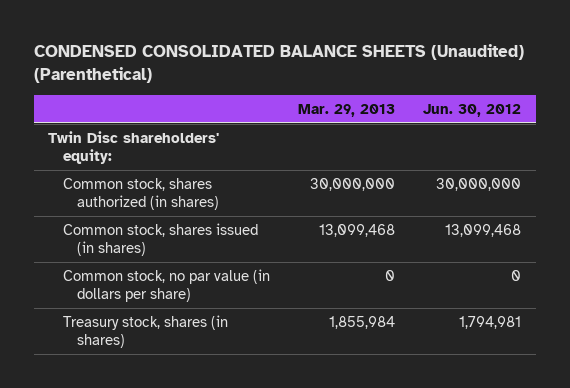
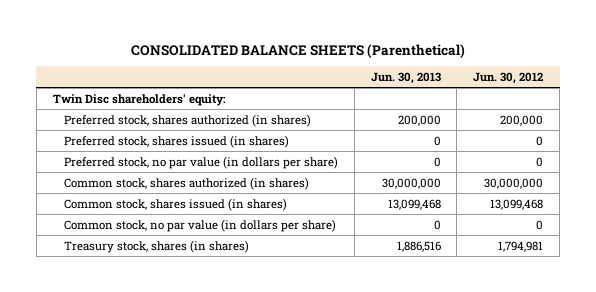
[34,44,525,84] CONDENSED CONSOLIDATED BALANCE SHEETS (Unaudited) (Parenthetical) -> [131,43,466,58] CONSOLIDATED BALANCE SHEETS (Parenthetical)
[298,103,396,117] Mar. 29, 2013 -> none
none -> [370,72,441,85] Jun. 30, 2013
none -> [63,113,311,127] Preferred stock, shares authorized (in shares)
none -> [63,134,289,148] Preferred stock, shares issued (in shares)
none -> [63,155,338,169] Preferred stock, no par value (in dollars per share)

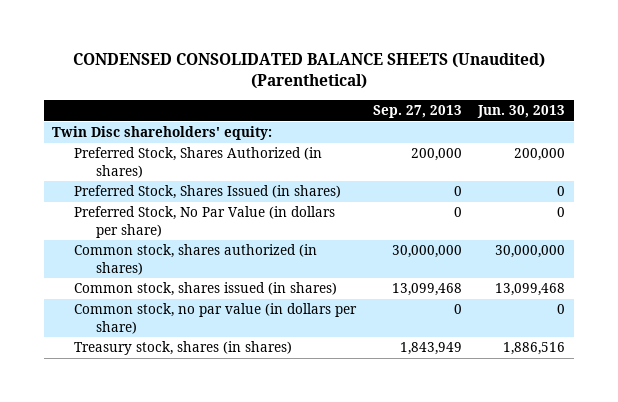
[131,43,466,58] CONSOLIDATED BALANCE SHEETS (Parenthetical) -> [72,53,545,90] CONDENSED CONSOLIDATED BALANCE SHEETS (Unaudited) (Parenthetical)
[473,72,544,85] Jun. 30, 2012 -> none
none -> [372,105,462,119] Sep. 27, 2013
[63,113,311,127] Preferred stock, shares authorized (in shares) -> [74,147,323,178] Preferred Stock, Shares Authorized (in shares)
[63,134,289,148] Preferred stock, shares issued (in shares) -> [74,185,342,200] Preferred Stock, Shares Issued (in shares)
[63,155,338,169] Preferred stock, no par value (in dollars per share) -> [74,206,336,238] Preferred Stock, No Par Value (in dollars per share)

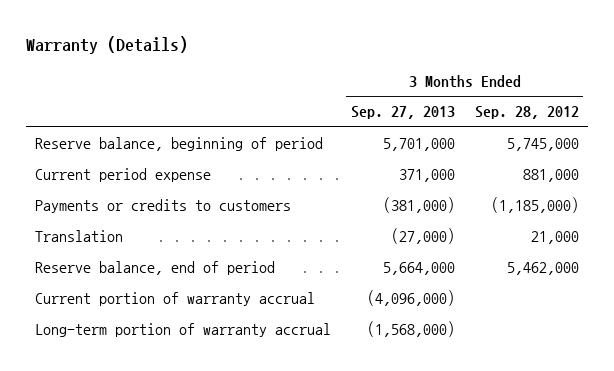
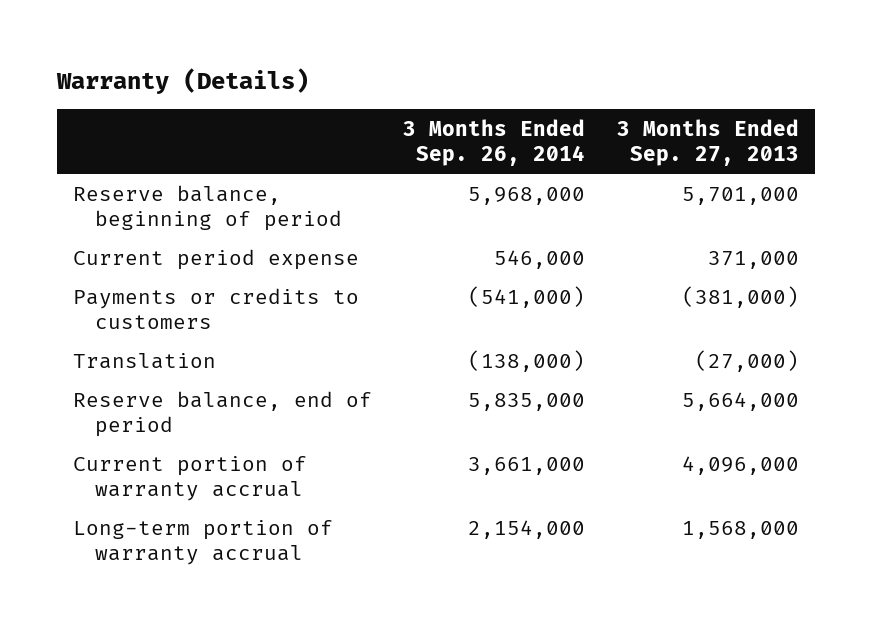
[474,106,579,120] Sep. 28, 2012 -> none
none -> [403,118,586,167] 3 Months Ended Sep. 26, 2014
[366,290,455,307] (4,096,000) -> [681,455,799,475] 4,096,000
[366,321,455,338] (1,568,000) -> [681,520,799,539] 1,568,000

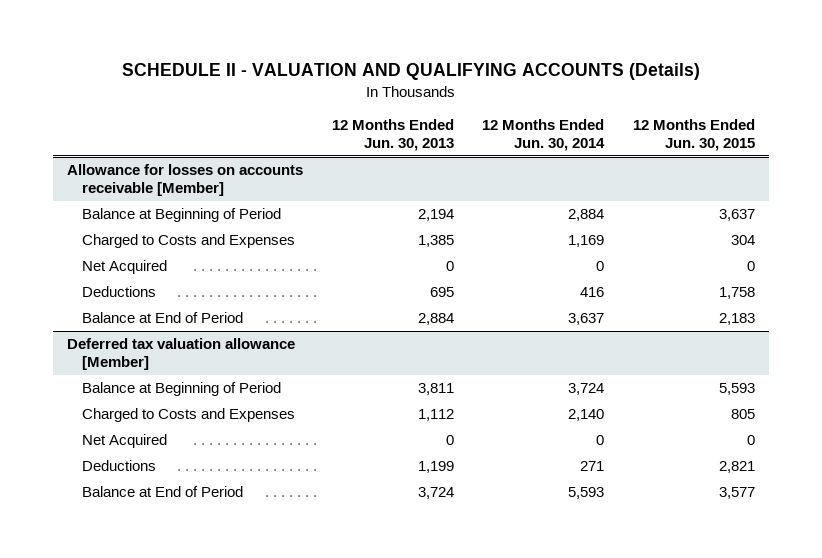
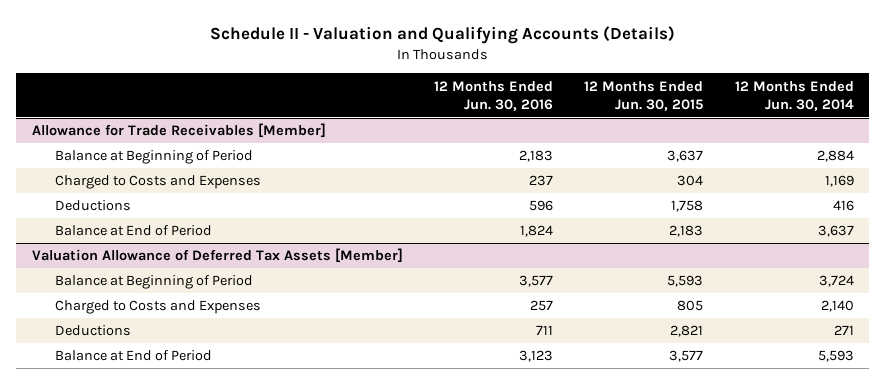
[121,63,700,81] SCHEDULE II - VALUATION AND QUALIFYING ACCOUNTS (Details) -> [209,25,675,44] Schedule II - Valuation and Qualifying Accounts (Details)
[331,119,454,151] 12 Months Ended Jun. 30, 2013 -> none
none -> [434,80,554,111] 12 Months Ended Jun. 30, 2016
[67,164,304,196] Allowance for losses on accounts receivable [Member] -> none
none -> [31,123,326,139] Allowance for Trade Receivables [Member]
[82,260,168,275] Net Acquired -> none
[67,338,296,370] Deferred tax valuation allowance [Member] -> [31,248,403,264] Valuation Allowance of Deferred Tax Assets [Member]
[82,434,168,449] Net Acquired -> none

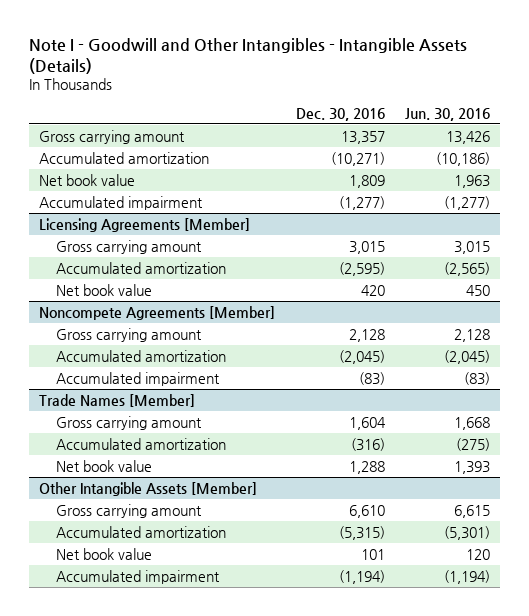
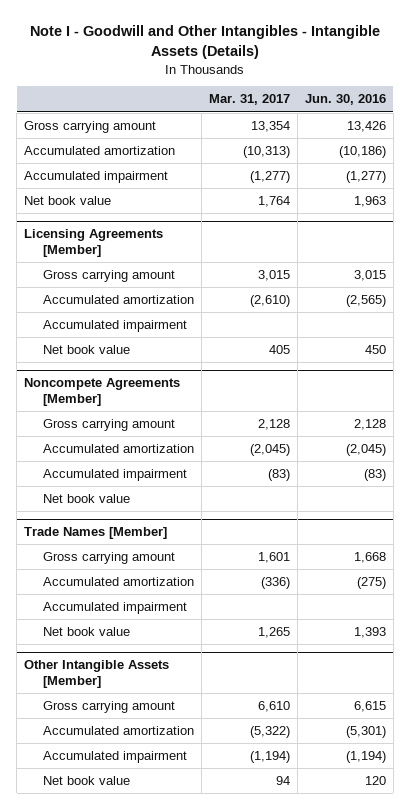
[295,107,385,121] Dec. 30, 2016 -> none
none -> [209,94,291,106] Mar. 31, 2017
[38,173,135,186] Net book value -> [23,196,111,206] Net book value
none -> [43,320,188,333] Accumulated impairment
none -> [43,494,131,504] Net book value
none -> [43,602,188,615] Accumulated impairment
[56,547,153,560] Net book value -> [43,776,131,786] Net book value

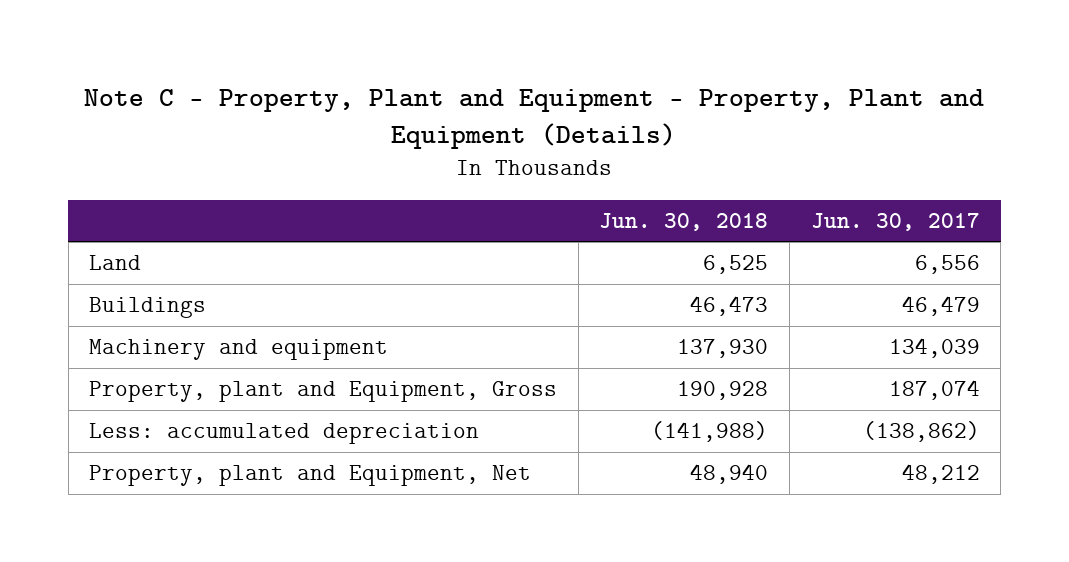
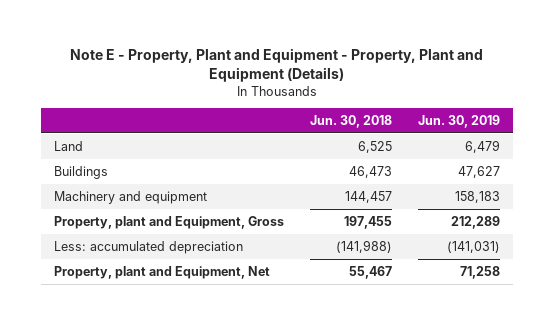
[84,88,985,149] Note C - Property, Plant and Equipment - Property, Plant and Equipment (Details) -> [70,48,484,83] Note E - Property, Plant and Equipment - Property, Plant and Equipment (Details)
[810,212,980,231] Jun. 30, 2017 -> none
none -> [418,114,501,128] Jun. 30, 2019
[677,339,769,359] 137,930 -> [345,190,393,203] 144,457
[677,381,769,401] 190,928 -> [344,215,393,229] 197,455
[690,464,769,485] 48,940 -> [349,265,393,279] 55,467

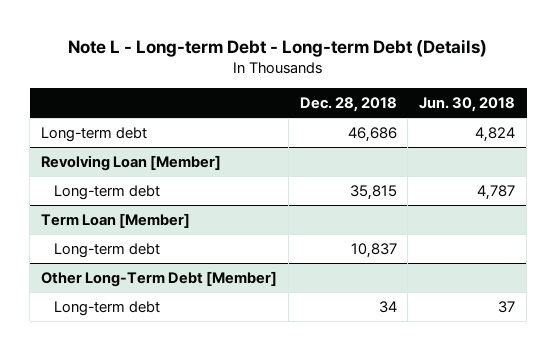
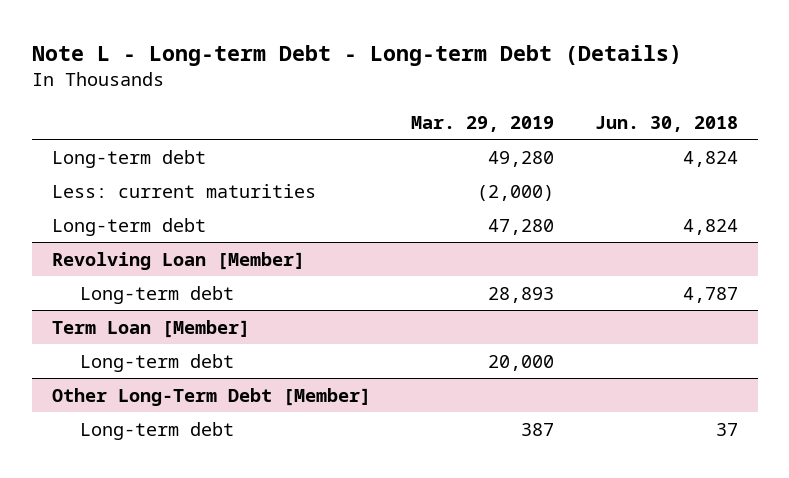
[299,97,397,113] Dec. 28, 2018 -> none
none -> [411,115,555,132] Mar. 29, 2019
none -> [51,183,316,198] Less: current maturities
none -> [51,217,206,236] Long-term debt

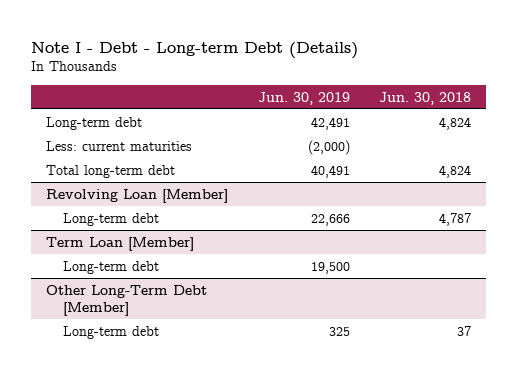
[31,44,682,66] Note L - Long-term Debt - Long-term Debt (Details) -> [31,41,359,59] Note I - Debt - Long-term Debt (Details)
[411,115,555,132] Mar. 29, 2019 -> none
none -> [257,91,350,105] Jun. 30, 2019
[51,217,206,236] Long-term debt -> [46,164,176,178] Total long-term debt

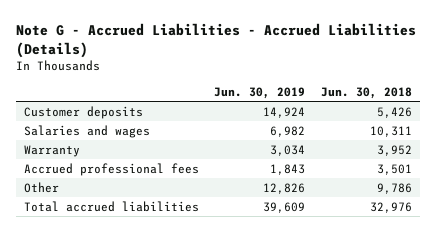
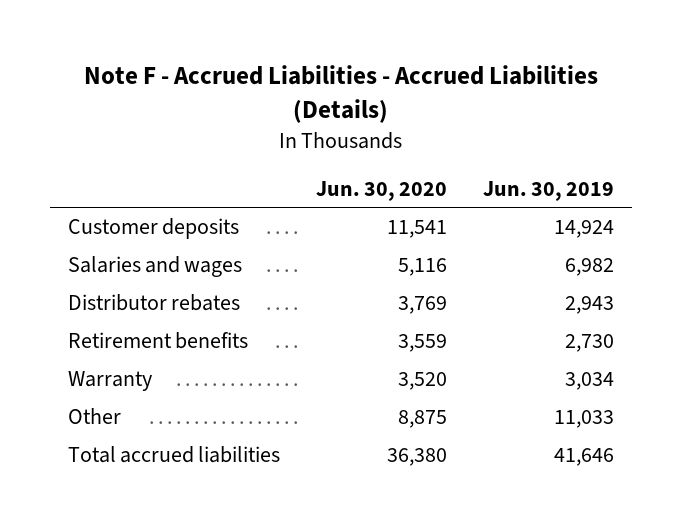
[15,22,416,58] Note G - Accrued Liabilities - Accrued Liabilities (Details) -> [83,65,598,124] Note F - Accrued Liabilities - Accrued Liabilities (Details)
[321,87,413,100] Jun. 30, 2018 -> none
none -> [315,180,447,201] Jun. 30, 2020
none -> [68,294,241,312] Distributor rebates
none -> [68,332,249,350] Retirement benefits
[23,162,199,176] Accrued professional fees -> none
[263,182,306,194] 12,826 -> [553,410,614,429] 11,033
[263,201,306,213] 39,609 -> [553,448,614,467] 41,646

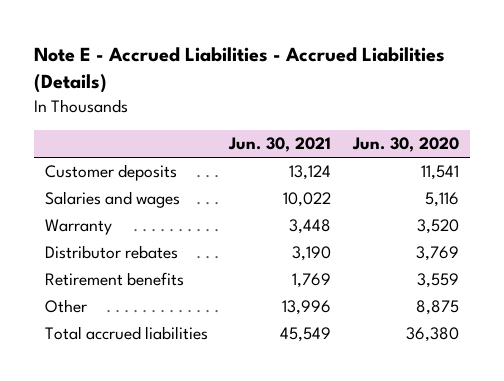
[83,65,598,124] Note F - Accrued Liabilities - Accrued Liabilities (Details) -> [33,47,445,94] Note E - Accrued Liabilities - Accrued Liabilities (Details)
[482,180,614,201] Jun. 30, 2019 -> none
none -> [228,137,332,153] Jun. 30, 2021
[68,371,153,392] Warranty -> [44,219,112,236] Warranty

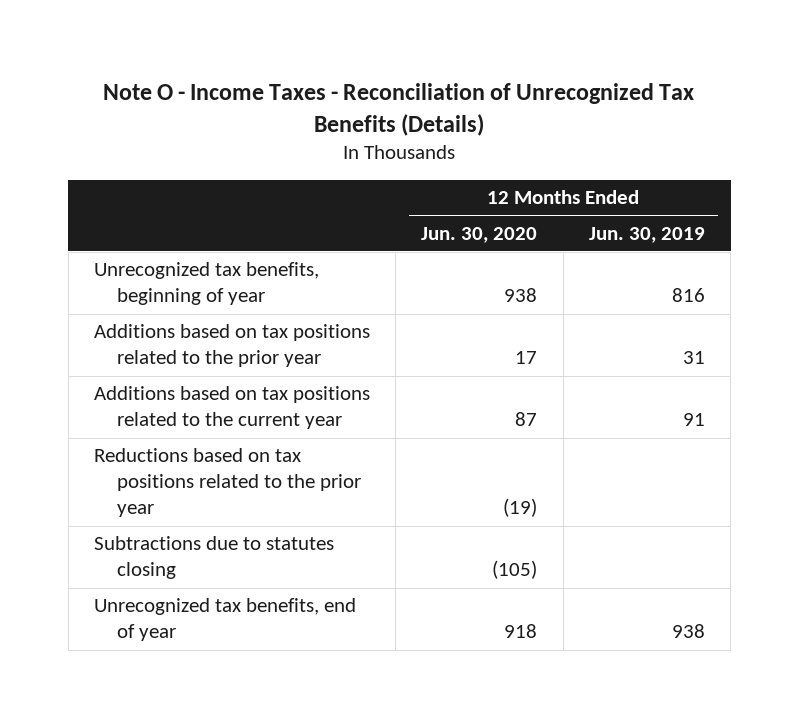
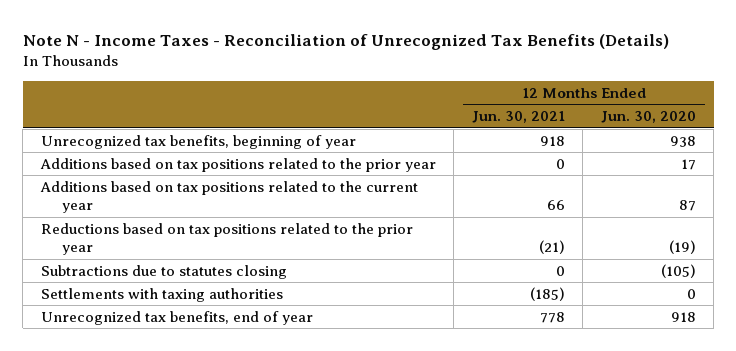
[103,82,695,136] Note O - Income Taxes - Reconciliation of Unrecognized Tax Benefits (Details) -> [22,34,669,51] Note N - Income Taxes - Reconciliation of Unrecognized Tax Benefits (Details)
[589,226,706,243] Jun. 30, 2019 -> none
none -> [471,111,565,124] Jun. 30, 2021
none -> [40,287,283,302] Settlements with taxing authorities

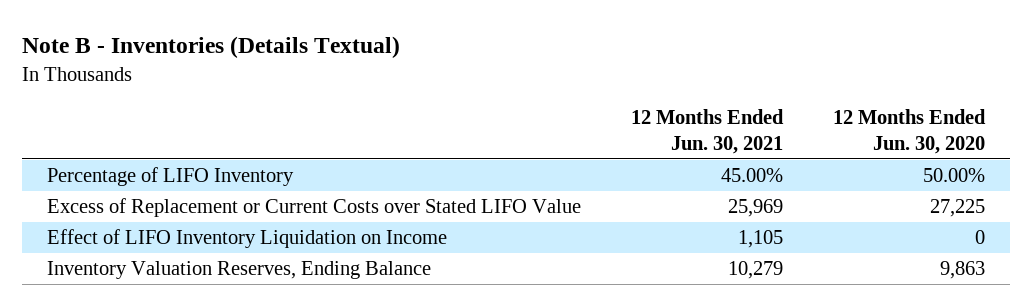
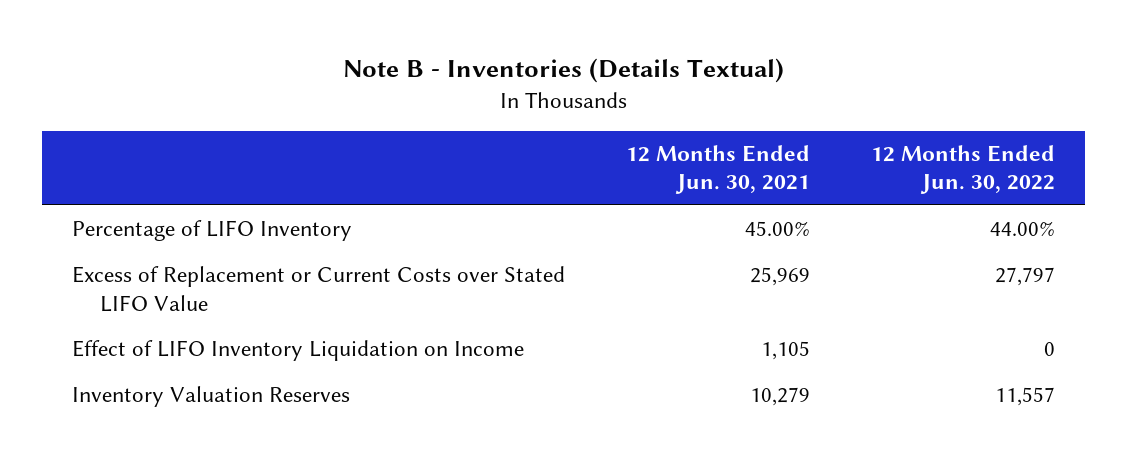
[832,108,986,154] 12 Months Ended Jun. 30, 2020 -> none
none -> [871,145,1056,195] 12 Months Ended Jun. 30, 2022
[46,261,431,280] Inventory Valuation Reserves, Ending Balance -> [72,386,351,408] Inventory Valuation Reserves

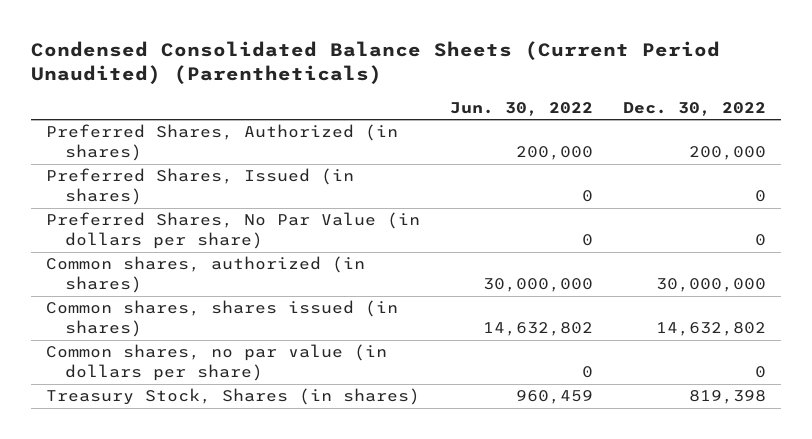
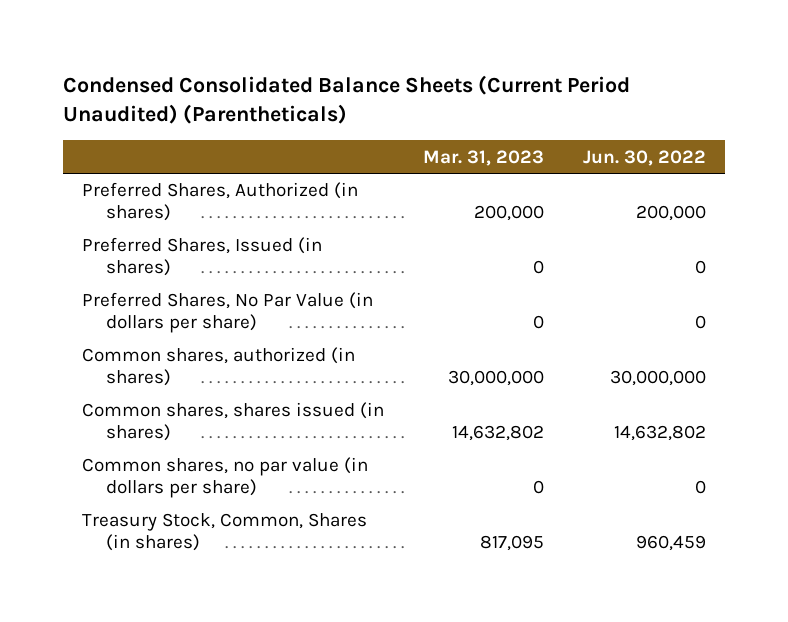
[622,102,766,117] Dec. 30, 2022 -> none
none -> [422,149,544,166] Mar. 31, 2023
[46,388,421,406] Treasury Stock, Shares (in shares) -> [82,513,368,552] Treasury Stock, Common, Shares (in shares)

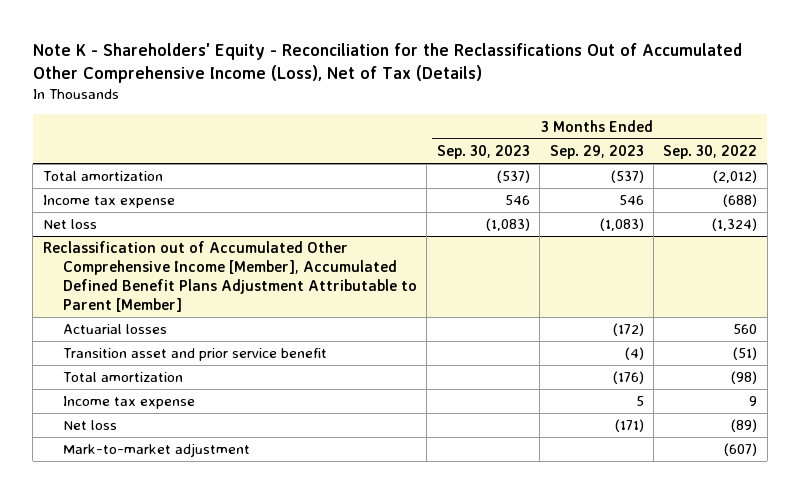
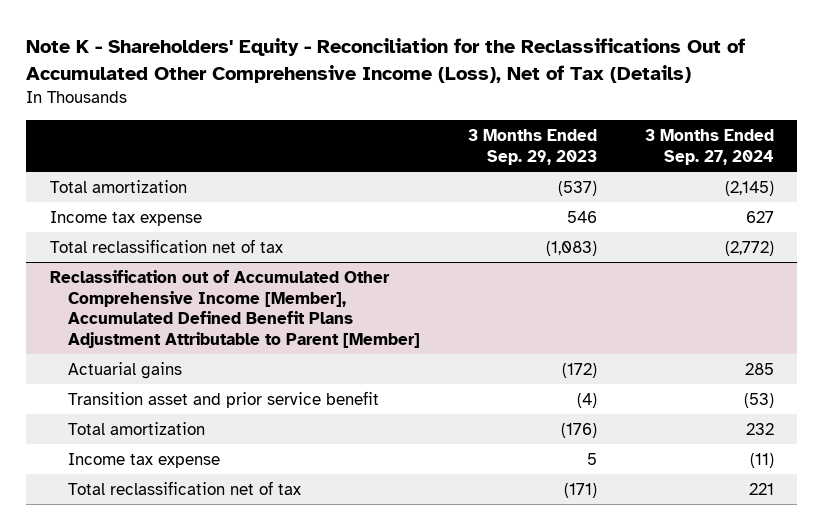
[436,145,530,160] Sep. 30, 2023 -> none
[663,145,758,160] Sep. 30, 2022 -> none
none -> [644,129,774,165] 3 Months Ended Sep. 27, 2024
[42,219,97,230] Net loss -> [50,239,284,254] Total reclassification net of tax
[62,324,167,335] Actuarial losses -> [68,362,183,380] Actuarial gains
[62,443,250,458] Mark-to-market adjustment -> none
[62,420,117,431] Net loss -> [68,481,302,496] Total reclassification net of tax

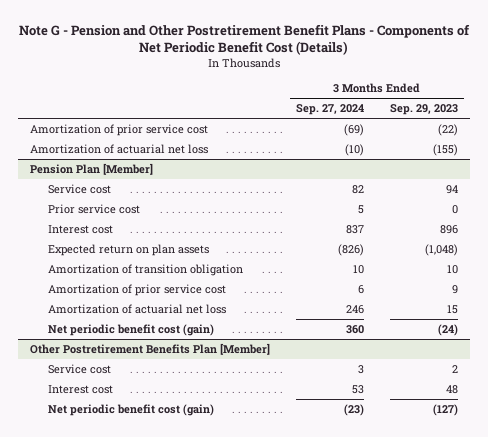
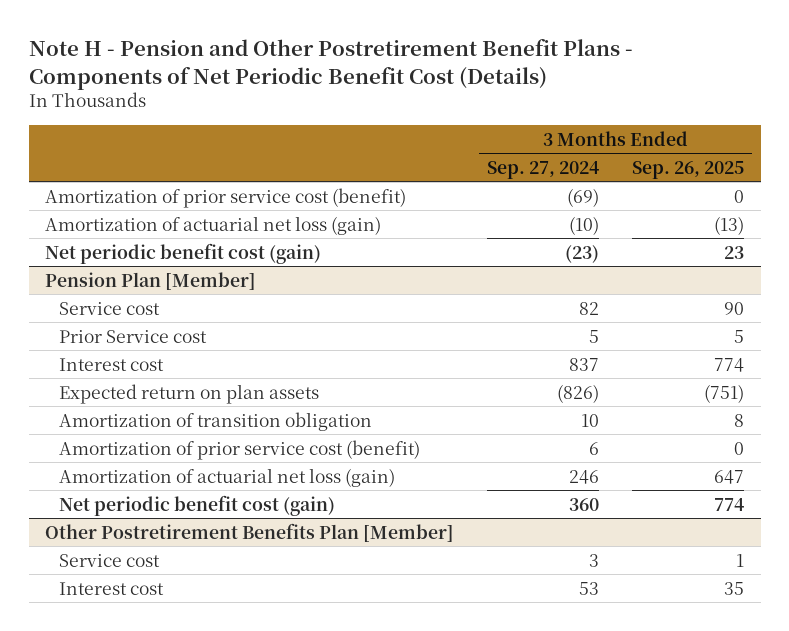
[19,23,471,56] Note G - Pension and Other Postretirement Benefit Plans - Components of Net Periodic Benefit Cost (Details) -> [28,39,633,90] Note H - Pension and Other Postretirement Benefit Plans - Components of Net Periodic Benefit Cost (Details)
[389,104,458,116] Sep. 29, 2023 -> none
none -> [632,160,745,179] Sep. 26, 2025
[30,123,209,136] Amortization of prior service cost -> [45,187,407,208] Amortization of prior service cost (benefit)
[30,143,209,154] Amortization of actuarial net loss -> [45,215,382,235] Amortization of actuarial net loss (gain)
none -> [45,242,322,264] Net periodic benefit cost (gain)
[47,203,140,214] Prior service cost -> [58,329,207,343] Prior Service cost
[47,283,226,296] Amortization of prior service cost -> [58,439,420,460] Amortization of prior service cost (benefit)
[47,303,226,314] Amortization of actuarial net loss -> [58,467,395,487] Amortization of actuarial net loss (gain)
[47,403,214,416] Net periodic benefit cost (gain) -> none

